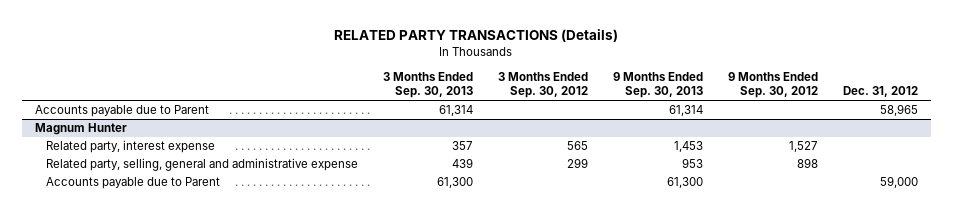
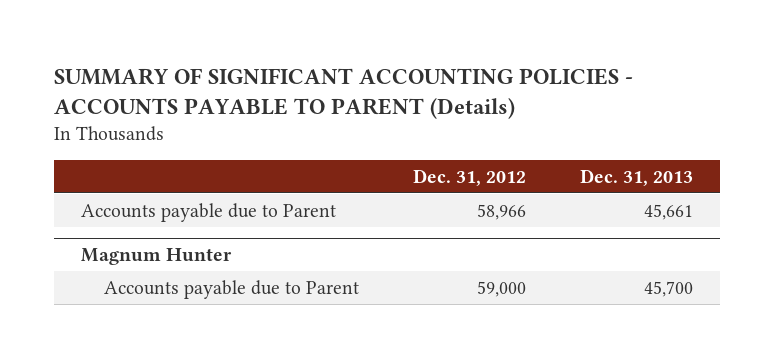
[334,29,619,43] RELATED PARTY TRANSACTIONS (Details) -> [53,67,633,120] SUMMARY OF SIGNIFICANT ACCOUNTING POLICIES - ACCOUNTS PAYABLE TO PARENT (Details)
[382,71,473,99] 3 Months Ended Sep. 30, 2013 -> none
[497,71,588,99] 3 Months Ended Sep. 30, 2012 -> none
[613,71,704,99] 9 Months Ended Sep. 30, 2013 -> none
[728,71,819,99] 9 Months Ended Sep. 30, 2012 -> none
none -> [579,168,693,186] Dec. 31, 2013
[880,104,919,117] 58,965 -> [476,203,526,220] 58,966
[45,140,215,154] Related party, interest expense -> none
[45,158,358,172] Related party, selling, general and administrative expense -> none

